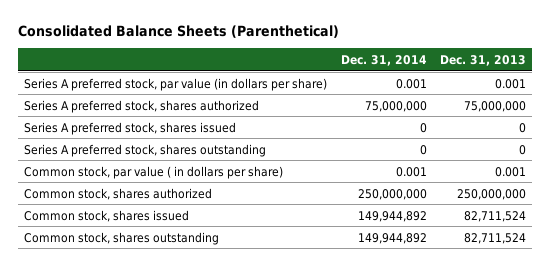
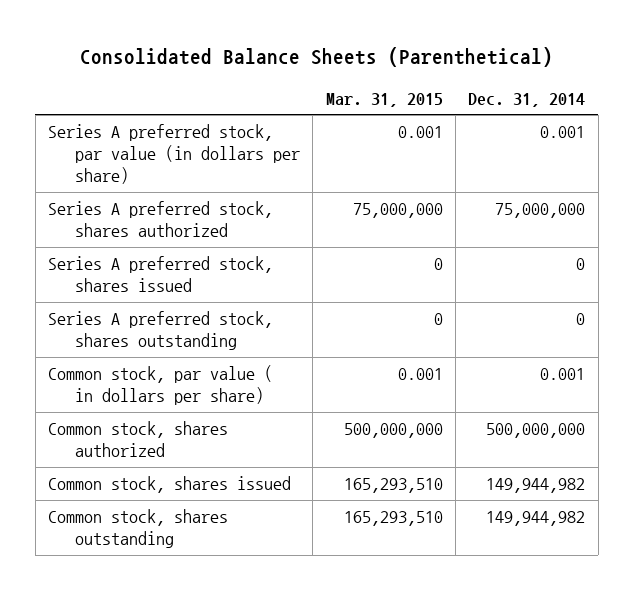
[439,54,526,66] Dec. 31, 2013 -> none
none -> [325,92,443,107] Mar. 31, 2015
[357,188,427,200] 250,000,000 -> [486,423,586,439] 500,000,000
[357,210,427,222] 149,944,892 -> [486,478,586,494] 149,944,982
[357,232,427,244] 149,944,892 -> [486,511,586,527] 149,944,982

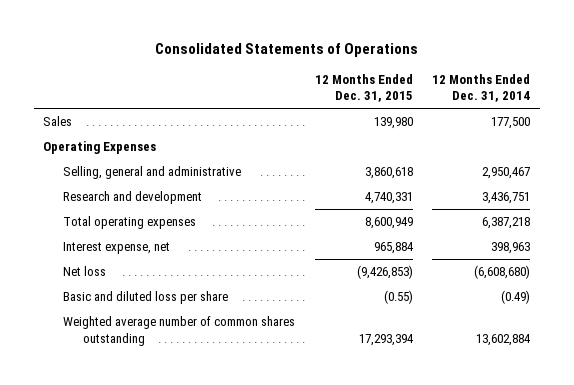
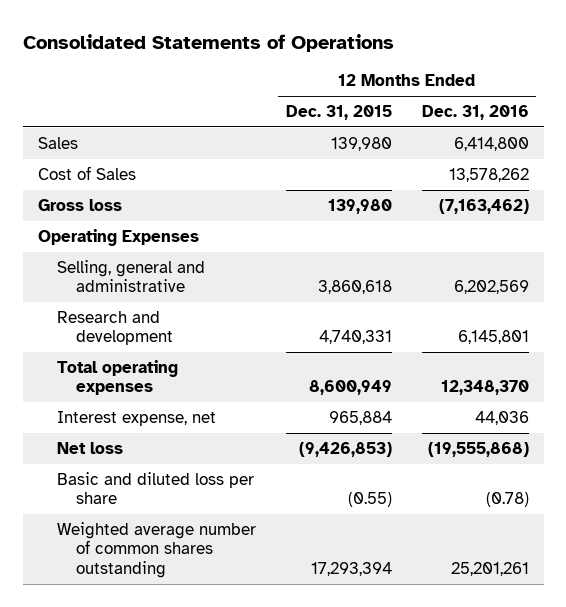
[432,73,531,103] 12 Months Ended Dec. 31, 2014 -> none
none -> [421,105,529,121] Dec. 31, 2016
none -> [37,166,136,181] Cost of Sales
none -> [37,199,122,212] Gross loss

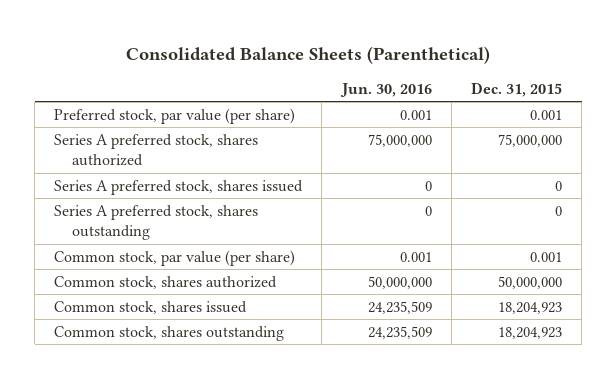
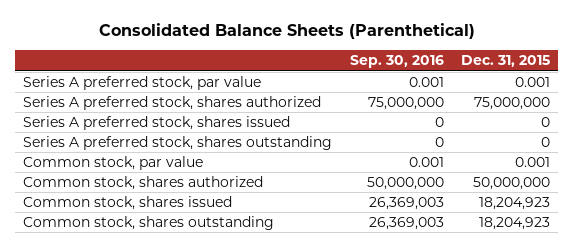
[339,82,432,97] Jun. 30, 2016 -> none
none -> [349,55,444,69] Sep. 30, 2016
[54,107,296,124] Preferred stock, par value (per share) -> [23,76,262,91] Series A preferred stock, par value
[54,249,296,266] Common stock, par value (per share) -> [23,156,204,171] Common stock, par value

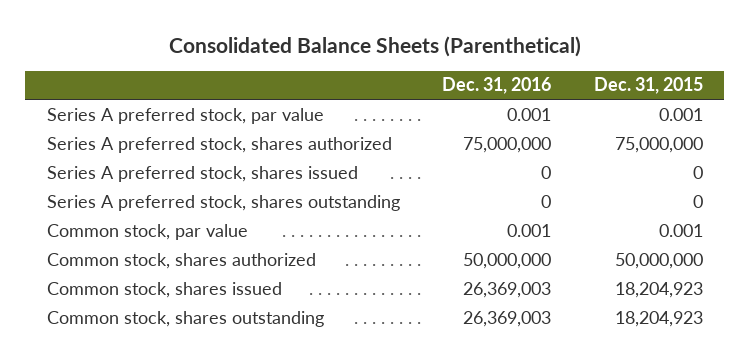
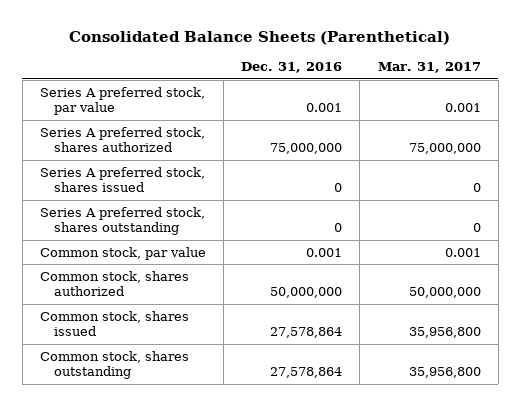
[593,77,703,95] Dec. 31, 2015 -> none
none -> [377,62,481,74] Mar. 31, 2017
[463,281,552,298] 26,369,003 -> [270,327,343,339] 27,578,864
[463,310,552,327] 26,369,003 -> [270,367,343,379] 27,578,864

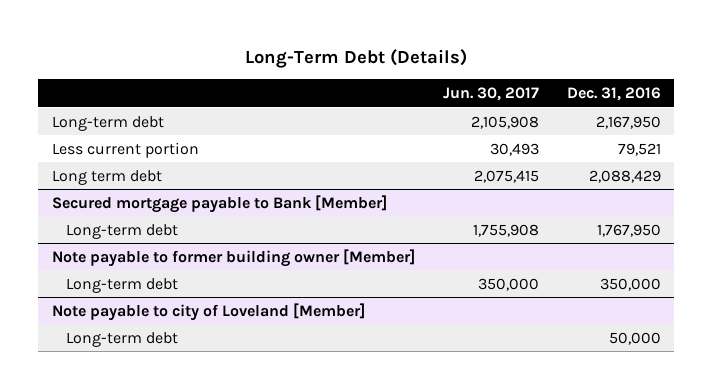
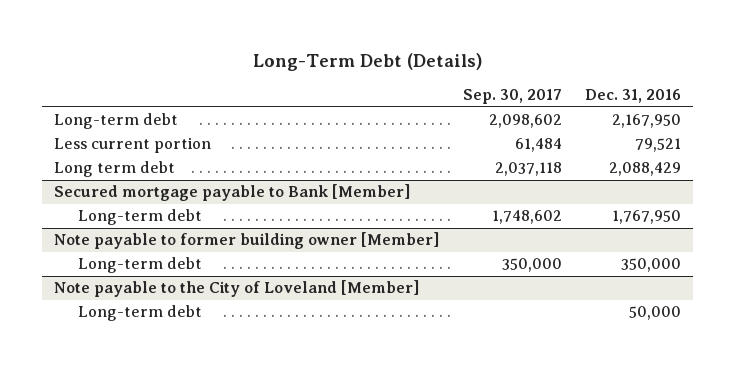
[442,87,539,102] Jun. 30, 2017 -> none
none -> [462,89,562,105] Sep. 30, 2017
[52,302,366,321] Note payable to city of Loveland [Member] -> [54,280,420,298] Note payable to the City of Loveland [Member]

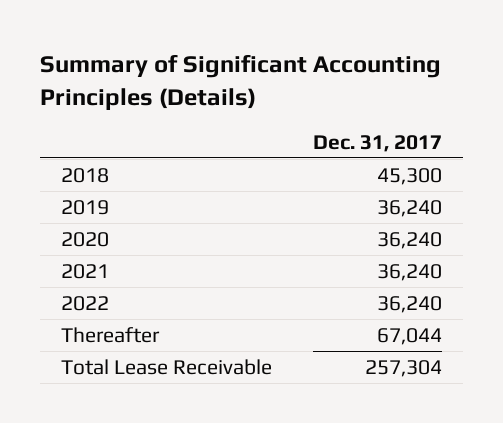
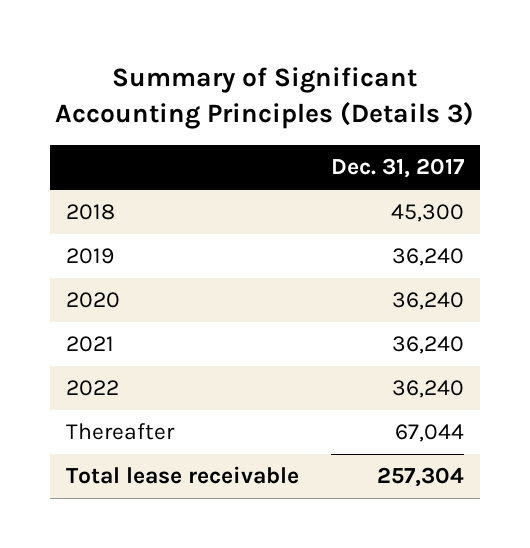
[39,54,441,110] Summary of Significant Accounting Principles (Details) -> [54,66,474,129] Summary of Significant Accounting Principles (Details 3)
[60,358,272,375] Total Lease Receivable -> [65,466,299,485] Total lease receivable

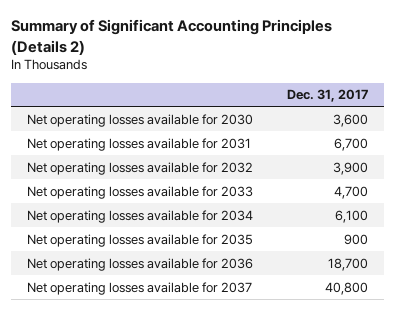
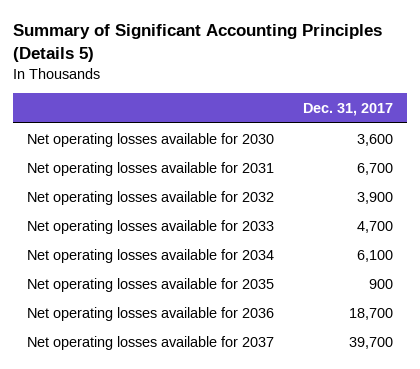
[10,19,332,55] Summary of Significant Accounting Principles (Details 2) -> [12,23,382,62] Summary of Significant Accounting Principles (Details 5)
[324,281,368,295] 40,800 -> [349,336,394,349] 39,700

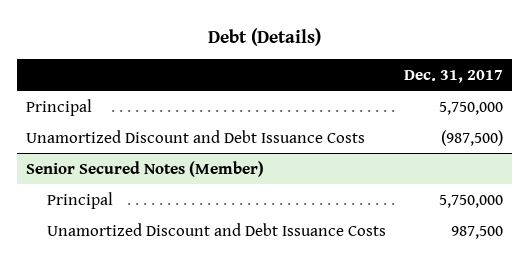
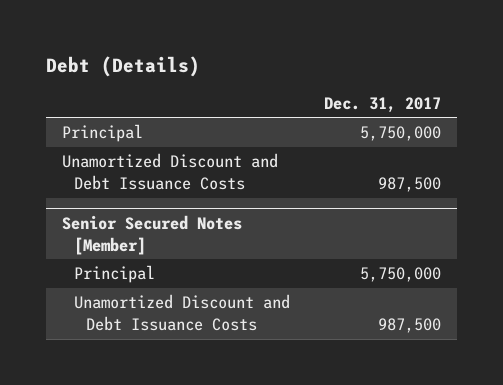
[441,129,504,146] (987,500) -> [377,176,441,192] 987,500
[25,160,264,177] Senior Secured Notes (Member) -> [62,215,243,255] Senior Secured Notes [Member]

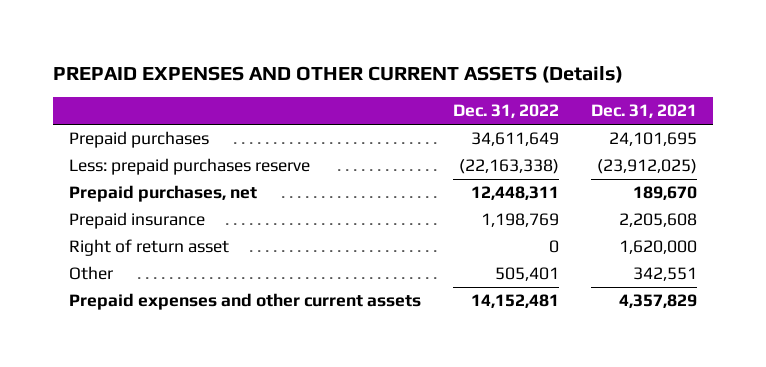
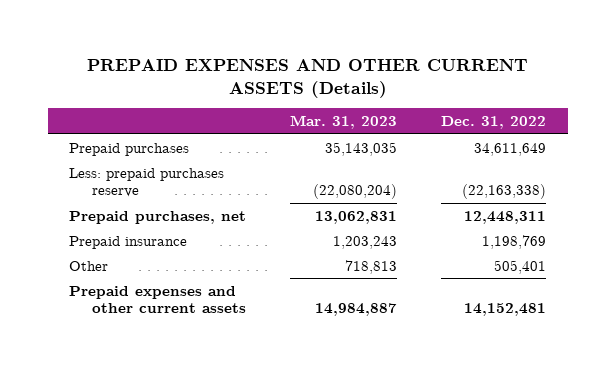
[591,104,698,119] Dec. 31, 2021 -> none
none -> [290,115,398,130] Mar. 31, 2023
[68,239,229,257] Right of return asset -> none

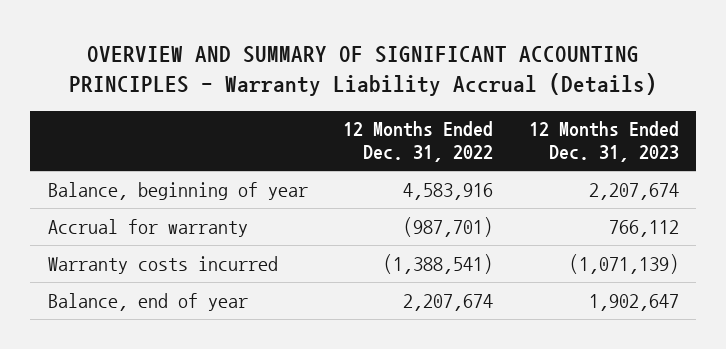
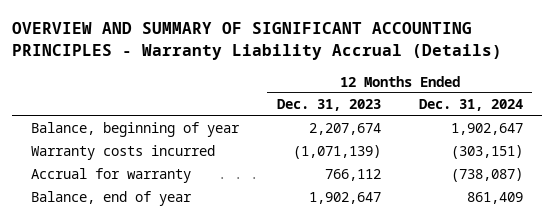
[343,121,494,163] 12 Months Ended Dec. 31, 2022 -> none
none -> [418,99,523,112] Dec. 31, 2024
[47,218,248,237] Accrual for warranty -> [31,168,192,184] Accrual for warranty

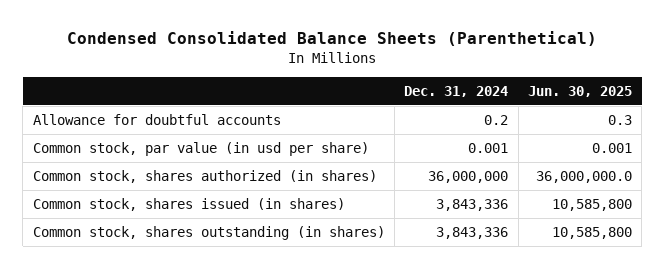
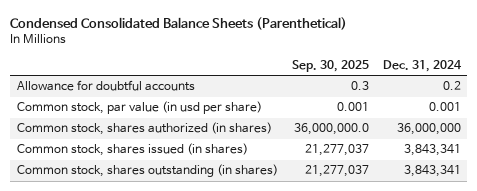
[527,85,632,97] Jun. 30, 2025 -> none
none -> [291,60,369,73] Sep. 30, 2025
[436,198,509,211] 3,843,336 -> [403,144,461,157] 3,843,341
[436,226,509,239] 3,843,336 -> [403,165,461,178] 3,843,341

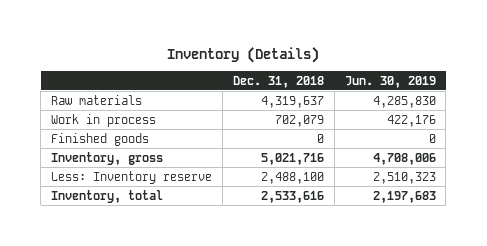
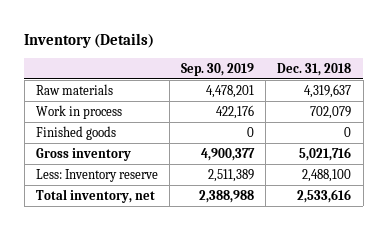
[344,75,436,88] Jun. 30, 2019 -> none
none -> [181,62,255,76] Sep. 30, 2019
[51,151,164,165] Inventory, gross -> [35,148,131,162] Gross inventory
[51,189,164,203] Inventory, total -> [35,189,155,204] Total inventory, net

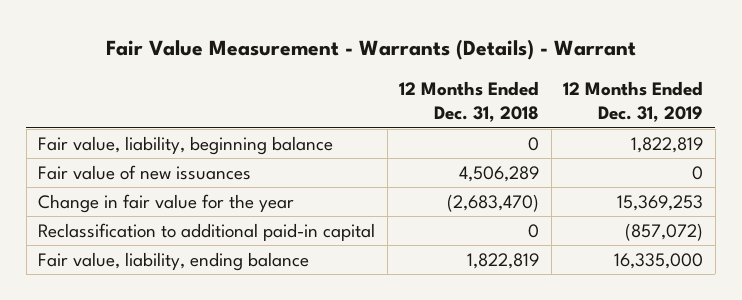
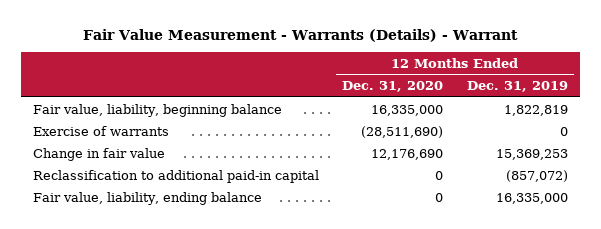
[399,81,540,123] 12 Months Ended Dec. 31, 2018 -> none
none -> [342,81,444,93] Dec. 31, 2020
[38,164,252,180] Fair value of new issuances -> [32,125,169,136] Exercise of warrants
[38,193,295,213] Change in fair value for the year -> [32,147,165,161] Change in fair value

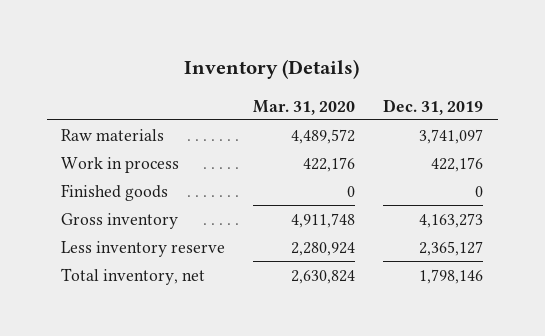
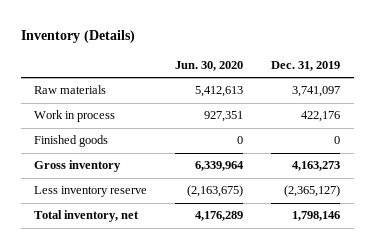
[253,99,356,115] Mar. 31, 2020 -> none
none -> [175,60,244,71] Jun. 30, 2020
[419,240,484,256] 2,365,127 -> [283,185,340,198] (2,365,127)

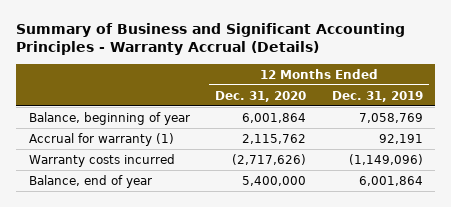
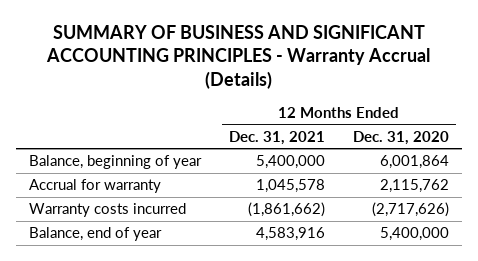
[15,22,405,56] Summary of Business and Significant Accounting Principles - Warranty Accrual (Details) -> [46,25,431,89] SUMMARY OF BUSINESS AND SIGNIFICANT ACCOUNTING PRINCIPLES - Warranty Accrual (Details)
[331,90,423,102] Dec. 31, 2019 -> none
none -> [229,130,326,145] Dec. 31, 2021
[28,132,174,146] Accrual for warranty (1) -> [29,179,162,194] Accrual for warranty

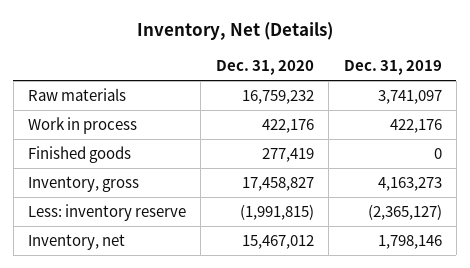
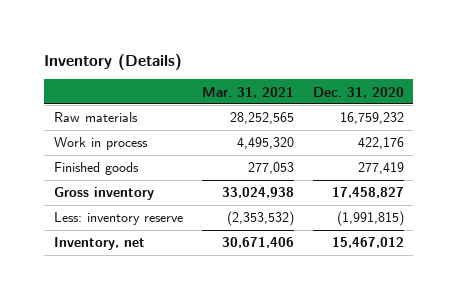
[136,22,333,41] Inventory, Net (Details) -> [44,53,183,70] Inventory (Details)
[343,60,442,76] Dec. 31, 2019 -> none
none -> [201,86,294,98] Mar. 31, 2021
[27,175,139,192] Inventory, gross -> [53,187,154,201] Gross inventory

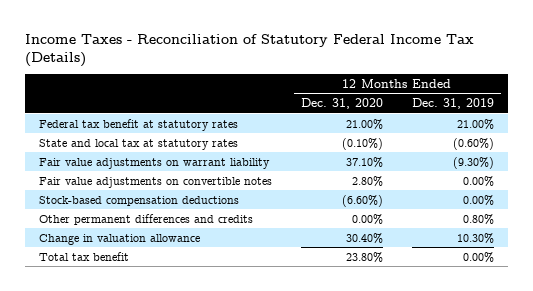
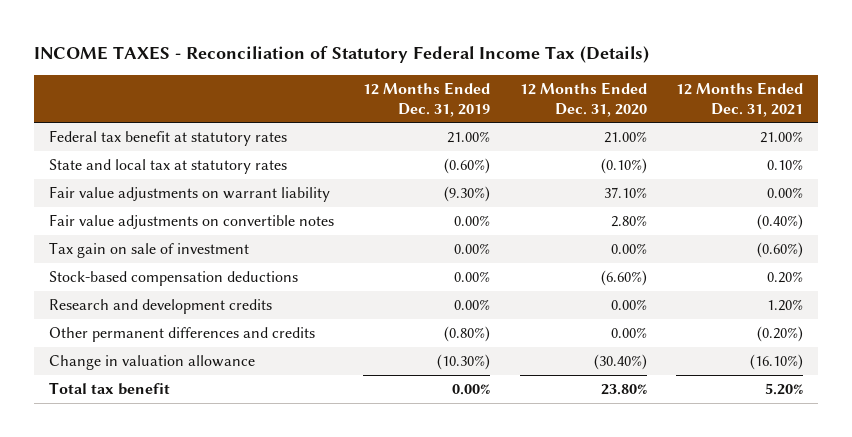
[24,33,474,68] Income Taxes - Reconciliation of Statutory Federal Income Tax (Details) -> [34,45,650,63] INCOME TAXES - Reconciliation of Statutory Federal Income Tax (Details)
none -> [676,81,804,117] 12 Months Ended Dec. 31, 2021
none -> [48,242,249,259] Tax gain on sale of investment
none -> [48,299,272,315] Research and development credits
[462,213,494,225] 0.80% -> [444,326,491,343] (0.80%)
[346,232,384,244] 30.40% -> [593,354,647,371] (30.40%)
[456,232,494,244] 10.30% -> [437,354,491,371] (10.30%)

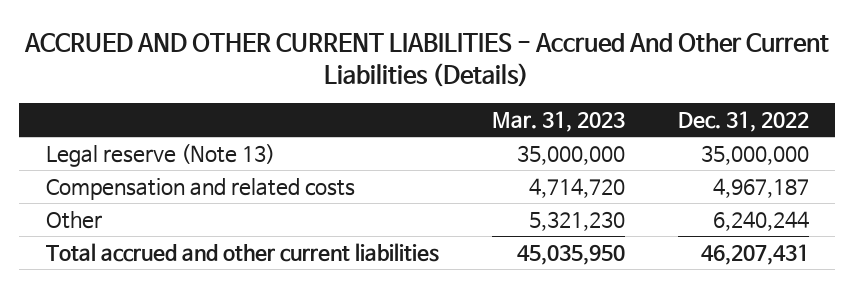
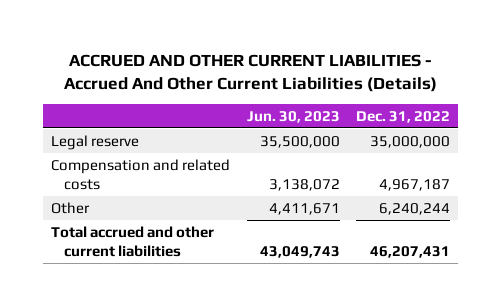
[491,111,625,133] Mar. 31, 2023 -> none
none -> [246,110,340,123] Jun. 30, 2023
[45,143,275,167] Legal reserve (Note 13) -> [51,134,140,150] Legal reserve

